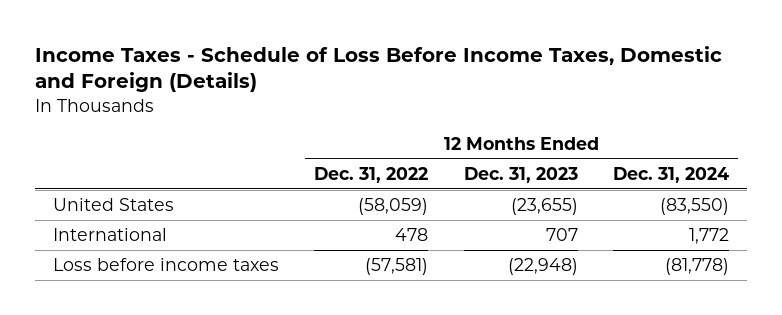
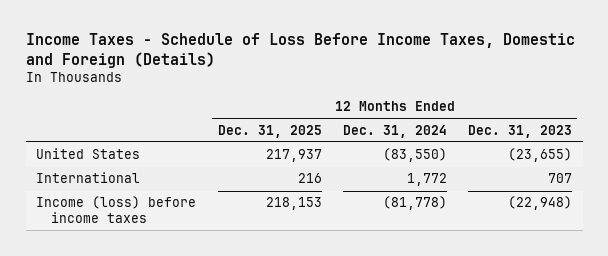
[314,166,429,183] Dec. 31, 2022 -> none
none -> [217,124,322,138] Dec. 31, 2025
[52,257,279,271] Loss before income taxes -> [36,196,197,224] Income (loss) before income taxes

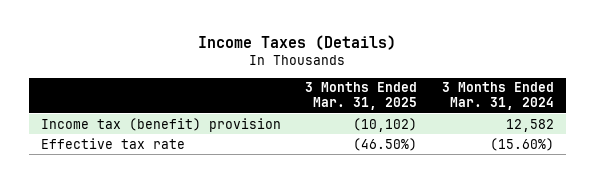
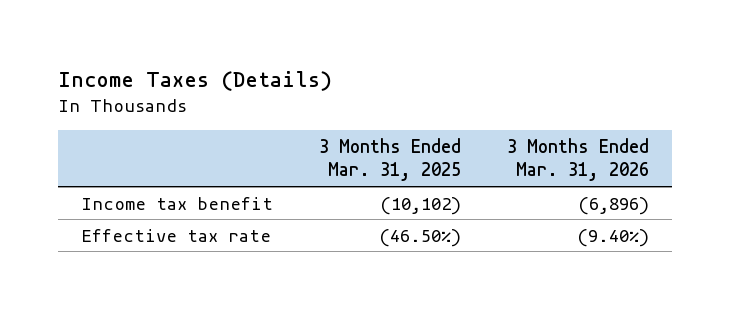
[441,82,554,111] 3 Months Ended Mar. 31, 2024 -> none
none -> [507,137,650,182] 3 Months Ended Mar. 31, 2026
[40,117,281,132] Income tax (benefit) provision -> [80,196,273,210] Income tax benefit

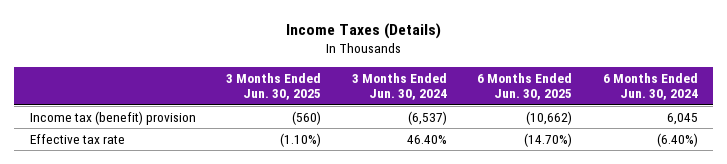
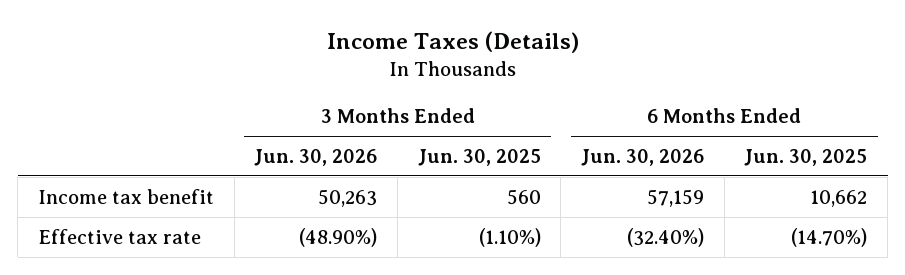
[351,72,447,101] 3 Months Ended Jun. 30, 2024 -> none
[602,72,698,101] 6 Months Ended Jun. 30, 2024 -> none
none -> [254,148,378,166] Jun. 30, 2026
none -> [581,148,705,166] Jun. 30, 2026
[29,111,196,126] Income tax (benefit) provision -> [37,188,214,204] Income tax benefit
[292,111,322,126] (560) -> [506,188,541,205] 560
[526,111,573,126] (10,662) -> [810,189,868,207] 10,662

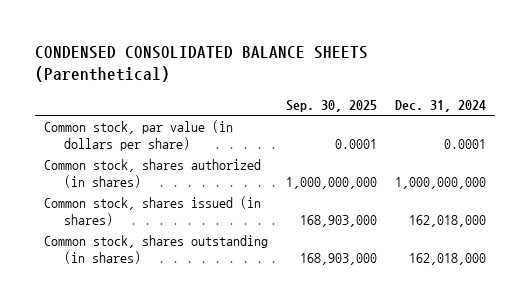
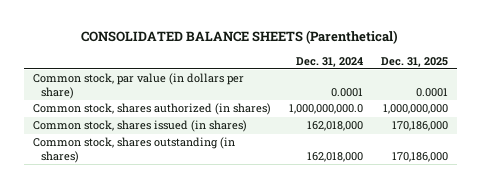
[35,46,369,83] CONDENSED CONSOLIDATED BALANCE SHEETS (Parenthetical) -> [81,30,399,45] CONSOLIDATED BALANCE SHEETS (Parenthetical)
[286,99,378,112] Sep. 30, 2025 -> none
none -> [380,56,448,67] Dec. 31, 2025
[395,176,487,189] 1,000,000,000 -> [288,104,363,115] 1,000,000,000.0

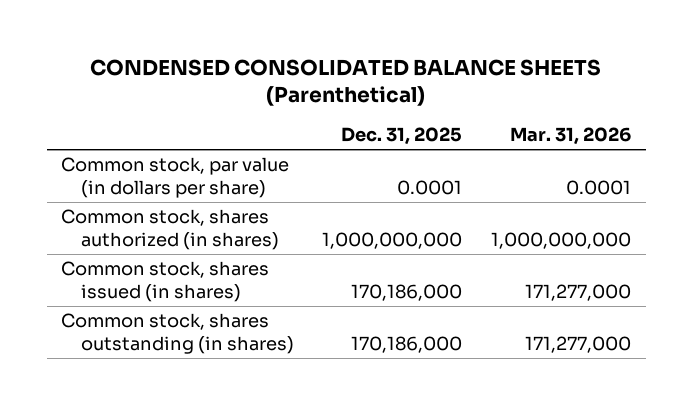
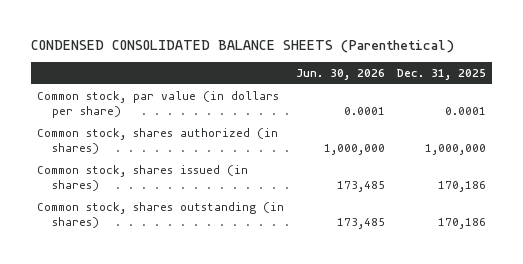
[510,127,632,146] Mar. 31, 2026 -> none
none -> [296,69,386,81] Jun. 30, 2026
[322,232,463,250] 1,000,000,000 -> [425,143,487,155] 1,000,000
[351,284,463,302] 170,186,000 -> [438,180,487,192] 170,186
[351,336,463,354] 170,186,000 -> [438,217,487,229] 170,186

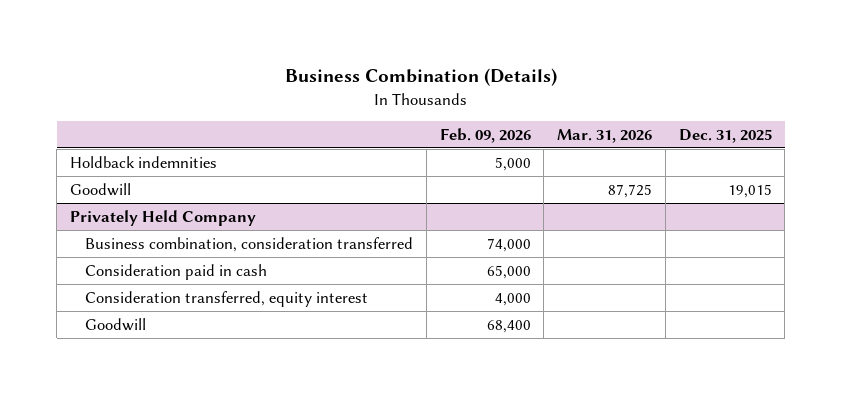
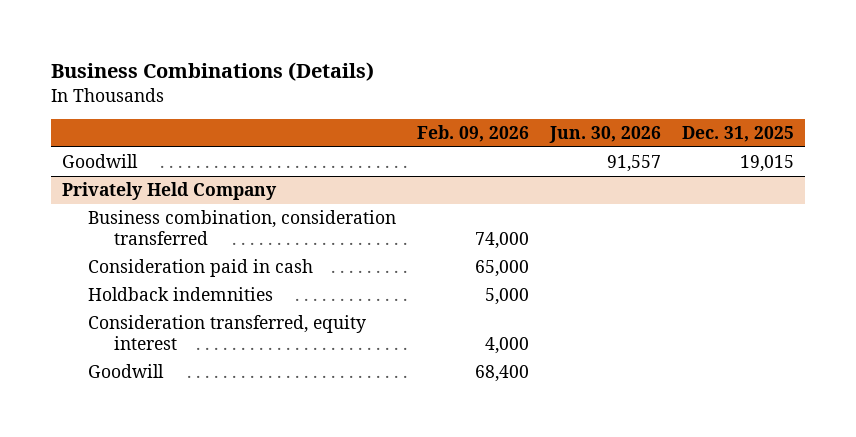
[284,68,557,87] Business Combination (Details) -> [51,62,375,82] Business Combinations (Details)
[557,128,653,143] Mar. 31, 2026 -> none
none -> [549,126,662,144] Jun. 30, 2026
[69,155,217,168] Holdback indemnities -> none
none -> [88,287,274,302] Holdback indemnities

